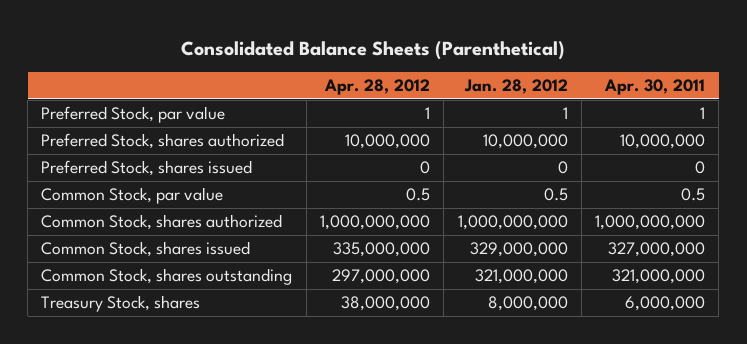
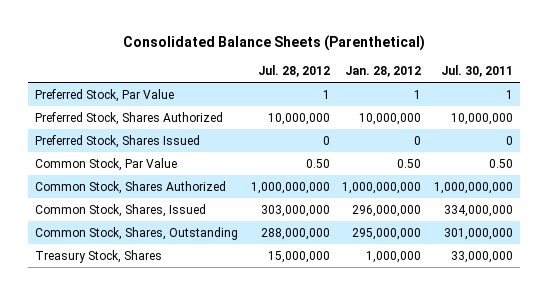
[323,78,430,95] Apr. 28, 2012 -> none
[604,78,706,95] Apr. 30, 2011 -> none
none -> [257,64,330,77] Jul. 28, 2012
none -> [441,64,514,77] Jul. 30, 2011
[41,106,226,124] Preferred Stock, par value -> [34,88,174,102] Preferred Stock, Par Value
[41,133,285,150] Preferred Stock, shares authorized -> [34,111,223,125] Preferred Stock, Shares Authorized
[41,160,253,177] Preferred Stock, shares issued -> [34,134,200,148] Preferred Stock, Shares Issued
[41,187,224,205] Common Stock, par value -> [34,157,177,171] Common Stock, Par Value
[543,188,568,202] 0.5 -> [397,158,422,168] 0.50
[41,214,283,231] Common Stock, shares authorized -> [34,180,226,194] Common Stock, Shares Authorized
[41,241,251,258] Common Stock, shares issued -> [34,203,206,217] Common Stock, Shares, Issued
[469,242,568,258] 329,000,000 -> [352,204,422,217] 296,000,000
[41,268,293,286] Common Stock, shares outstanding -> [34,226,238,240] Common Stock, Shares, Outstanding
[474,269,568,285] 321,000,000 -> [352,227,422,240] 295,000,000
[41,295,201,313] Treasury Stock, shares -> [34,249,162,263] Treasury Stock, Shares
[487,296,568,312] 8,000,000 -> [366,250,422,263] 1,000,000

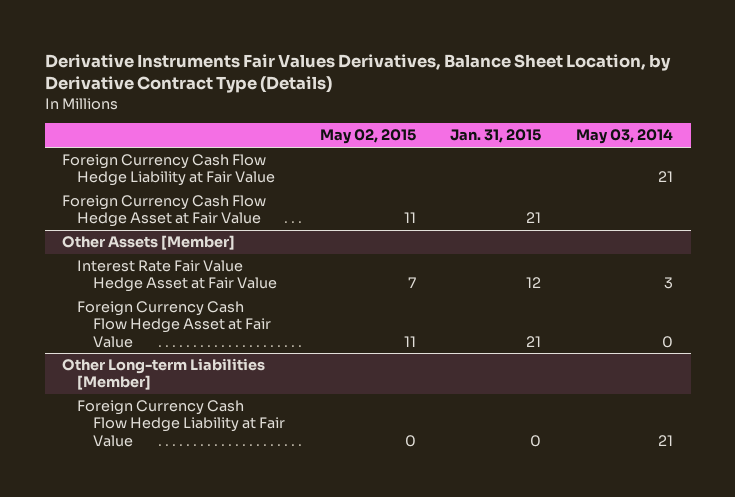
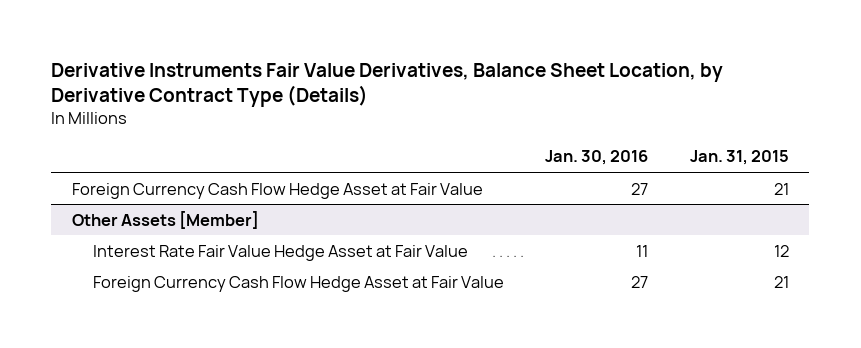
[44,53,671,94] Derivative Instruments Fair Values Derivatives, Balance Sheet Location, by Derivative Contract Type (Details) -> [51,62,724,108] Derivative Instruments Fair Value Derivatives, Balance Sheet Location, by Derivative Contract Type (Details)
[319,129,416,145] May 02, 2015 -> none
[576,129,674,145] May 03, 2014 -> none
none -> [545,150,649,166] Jan. 30, 2016
[61,154,276,187] Foreign Currency Cash Flow Hedge Liability at Fair Value -> none
[61,358,265,391] Other Long-term Liabilities [Member] -> none
[77,400,285,447] Foreign Currency Cash Flow Hedge Liability at Fair Value -> none

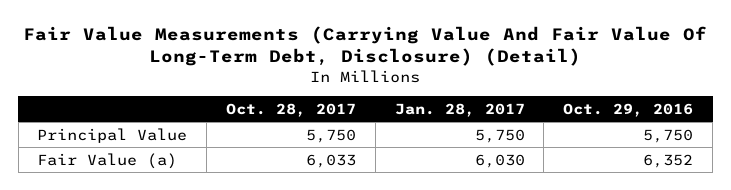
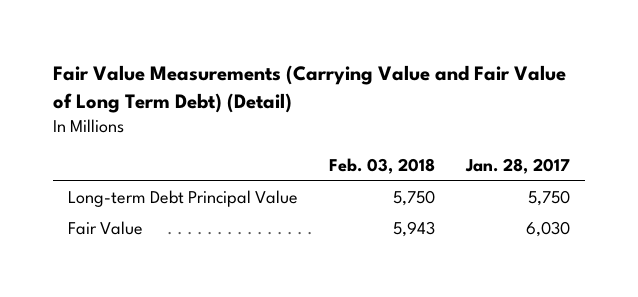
[23,26,708,67] Fair Value Measurements (Carrying Value And Fair Value Of Long-Term Debt, Disclosure) (Detail) -> [52,65,566,113] Fair Value Measurements (Carrying Value and Fair Value of Long Term Debt) (Detail)
[226,102,357,117] Oct. 28, 2017 -> none
[563,102,694,117] Oct. 29, 2016 -> none
none -> [328,158,435,175] Feb. 03, 2018
[37,127,188,143] Principal Value -> [68,190,299,208] Long-term Debt Principal Value
[37,152,178,169] Fair Value (a) -> [68,221,144,236] Fair Value

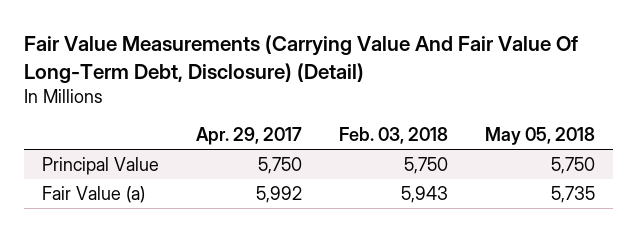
[52,65,566,113] Fair Value Measurements (Carrying Value and Fair Value of Long Term Debt) (Detail) -> [23,35,578,83] Fair Value Measurements (Carrying Value And Fair Value Of Long-Term Debt, Disclosure) (Detail)
[464,158,570,175] Jan. 28, 2017 -> none
none -> [195,127,302,146] Apr. 29, 2017
none -> [484,127,595,146] May 05, 2018
[68,190,299,208] Long-term Debt Principal Value -> [42,156,160,175] Principal Value
[68,221,144,236] Fair Value -> [42,185,146,203] Fair Value (a)

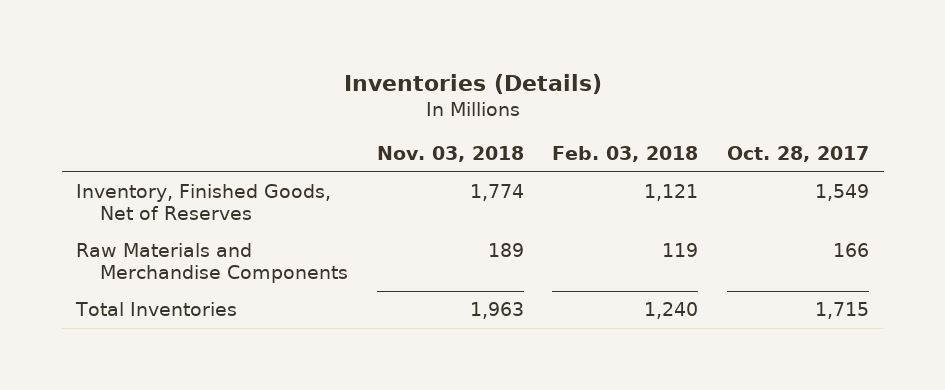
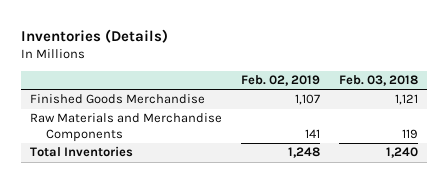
[376,146,524,163] Nov. 03, 2018 -> none
[727,146,870,163] Oct. 28, 2017 -> none
none -> [240,75,320,87] Feb. 02, 2019
[76,184,332,221] Inventory, Finished Goods, Net of Reserves -> [30,94,206,105] Finished Goods Merchandise

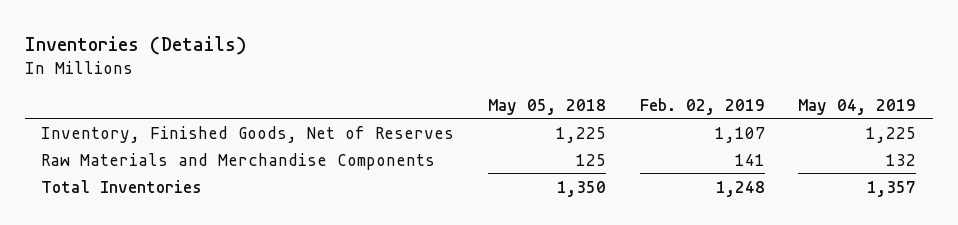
[338,75,418,87] Feb. 03, 2018 -> none
none -> [487,98,606,115] May 05, 2018
none -> [798,98,917,115] May 04, 2019
[30,94,206,105] Finished Goods Merchandise -> [41,125,455,143] Inventory, Finished Goods, Net of Reserves

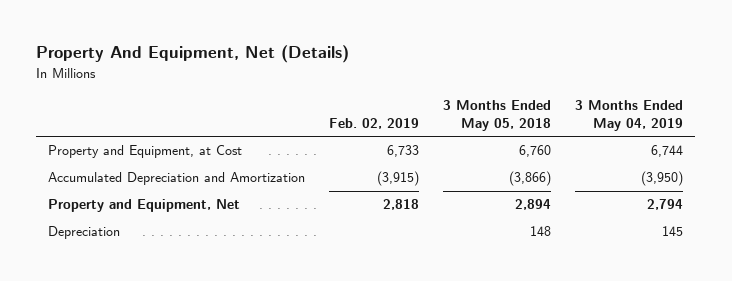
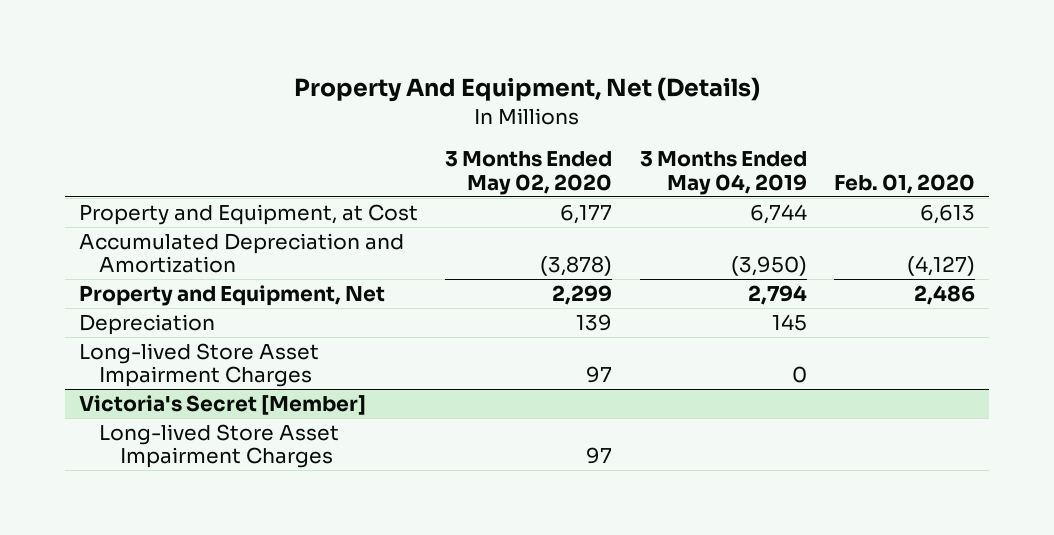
[329,117,420,129] Feb. 02, 2019 -> none
[443,100,552,131] 3 Months Ended May 05, 2018 -> none
none -> [445,151,613,195] 3 Months Ended May 02, 2020
none -> [834,173,976,194] Feb. 01, 2020
none -> [78,342,319,388] Long-lived Store Asset Impairment Charges
none -> [78,394,366,415] Victoria's Secret [Member]
none -> [99,423,340,469] Long-lived Store Asset Impairment Charges

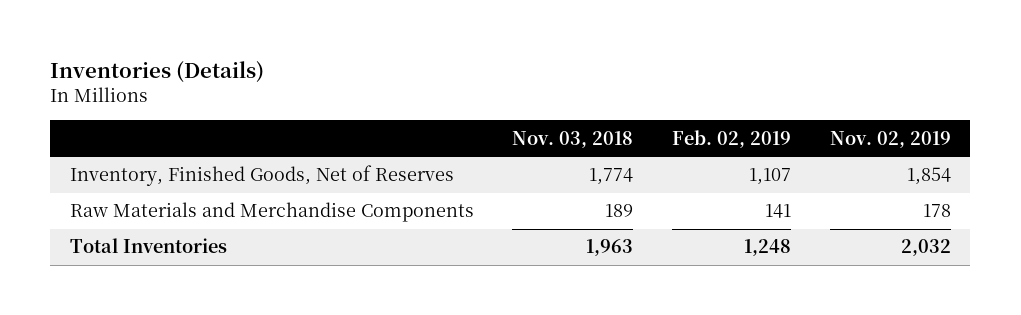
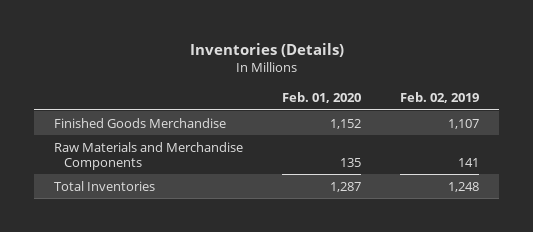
[512,130,634,148] Nov. 03, 2018 -> none
[830,130,952,148] Nov. 02, 2019 -> none
none -> [282,92,362,104] Feb. 01, 2020
[69,165,454,187] Inventory, Finished Goods, Net of Reserves -> [54,117,227,128] Finished Goods Merchandise

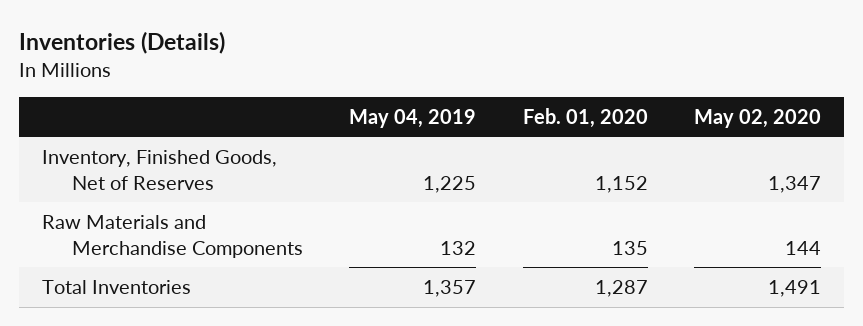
[400,92,480,104] Feb. 02, 2019 -> none
none -> [349,108,477,128] May 04, 2019
none -> [693,108,821,128] May 02, 2020
[54,117,227,128] Finished Goods Merchandise -> [41,150,277,190] Inventory, Finished Goods, Net of Reserves

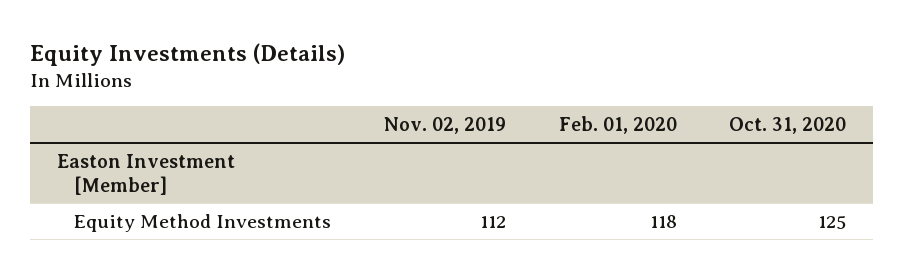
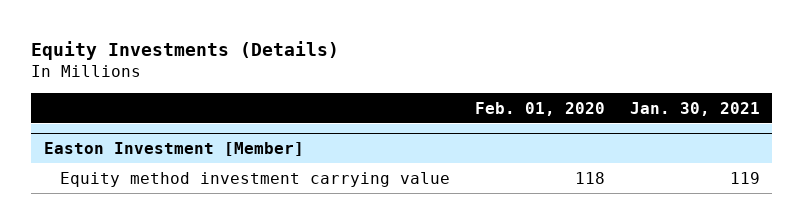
[383,117,506,135] Nov. 02, 2019 -> none
[729,117,847,135] Oct. 31, 2020 -> none
none -> [629,101,760,116] Jan. 30, 2021
[74,213,332,232] Equity Method Investments -> [60,171,451,187] Equity method investment carrying value

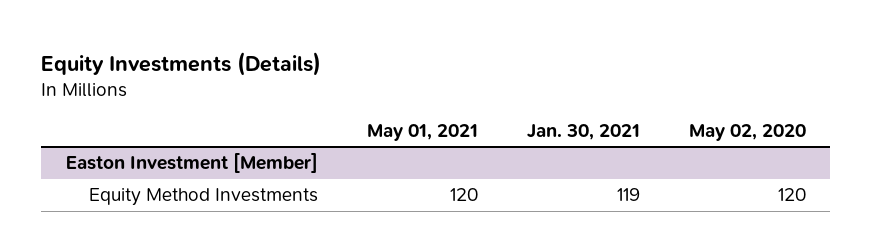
[475,101,606,116] Feb. 01, 2020 -> none
none -> [366,123,478,141] May 01, 2021
none -> [688,123,806,141] May 02, 2020
[60,171,451,187] Equity method investment carrying value -> [88,188,318,207] Equity Method Investments

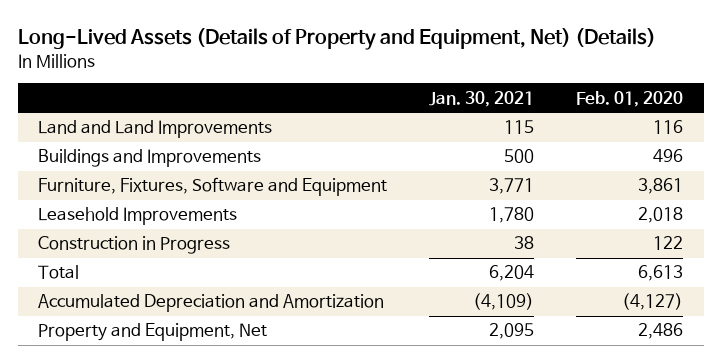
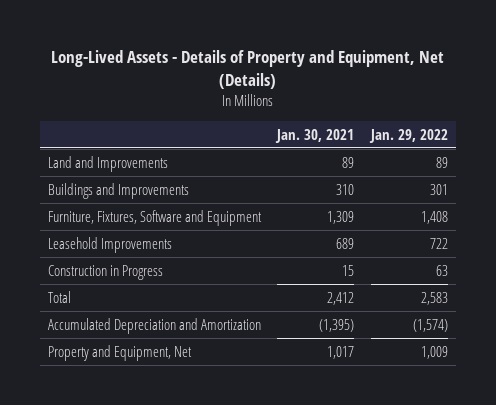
[17,27,656,50] Long-Lived Assets (Details of Property and Equipment, Net) (Details) -> [50,49,444,89] Long-Lived Assets - Details of Property and Equipment, Net (Details)
[576,90,684,107] Feb. 01, 2020 -> none
none -> [368,128,448,143] Jan. 29, 2022
[38,120,273,139] Land and Land Improvements -> [47,155,168,172] Land and Improvements
[504,120,535,135] 115 -> [342,156,355,168] 89
[504,149,535,164] 500 -> [336,183,355,195] 310
[489,178,535,195] 3,771 -> [327,210,355,224] 1,309
[489,207,535,224] 1,780 -> [336,237,355,249] 689
[514,236,535,250] 38 -> [342,264,355,276] 15
[489,265,535,282] 6,204 -> [327,291,355,305] 2,412
[473,293,535,311] (4,109) -> [319,318,355,332] (1,395)
[489,323,535,340] 2,095 -> [327,345,355,359] 1,017

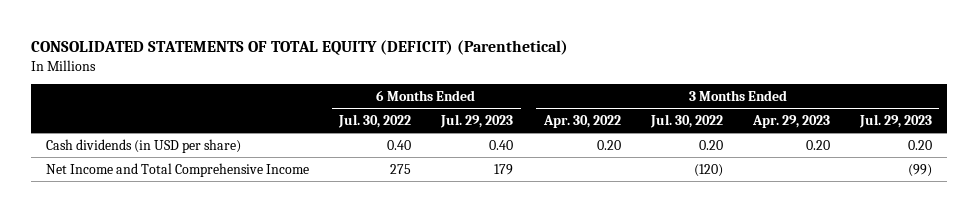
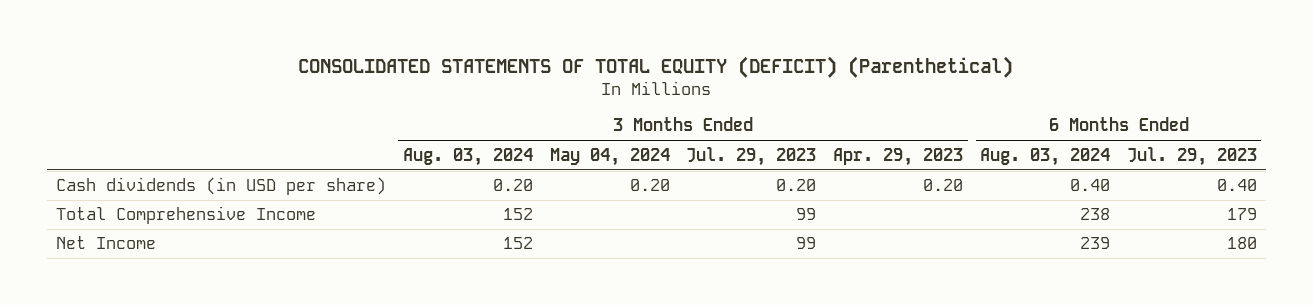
[338,114,412,129] Jul. 30, 2022 -> none
[542,115,621,129] Apr. 30, 2022 -> none
[649,114,723,129] Jul. 30, 2022 -> none
none -> [402,147,533,166] Aug. 03, 2024
none -> [549,147,670,166] May 04, 2024
none -> [980,147,1111,166] Aug. 03, 2024
[46,162,310,177] Net Income and Total Comprehensive Income -> [55,206,316,225] Total Comprehensive Income
[907,163,932,177] (99) -> [796,208,817,221] 99
none -> [55,236,156,250] Net Income

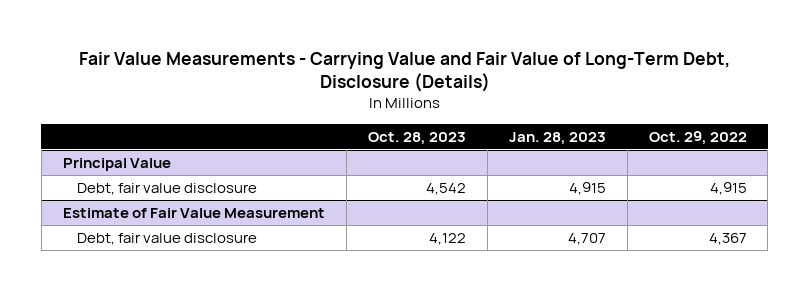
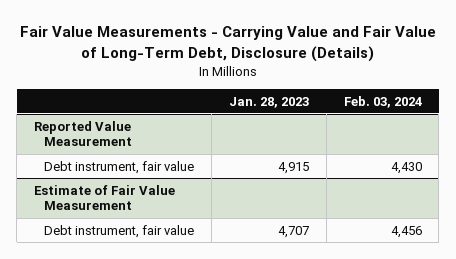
[367,131,466,145] Oct. 28, 2023 -> none
[648,130,747,145] Oct. 29, 2022 -> none
none -> [343,95,422,108] Feb. 03, 2024
[62,158,171,172] Principal Value -> [33,120,133,147] Reported Value Measurement
[76,183,257,196] Debt, fair value disclosure -> [44,160,195,174] Debt instrument, fair value
[76,233,257,246] Debt, fair value disclosure -> [44,224,195,238] Debt instrument, fair value

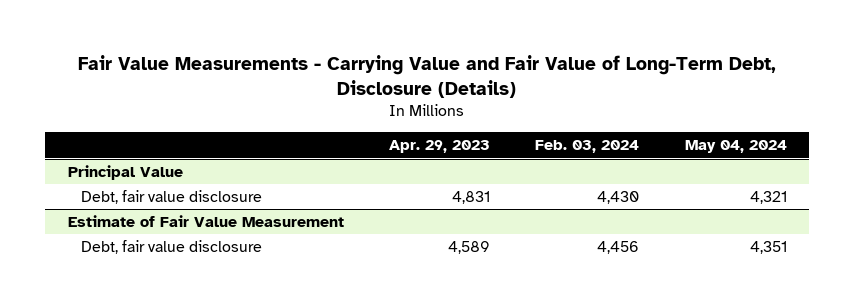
[229,96,310,108] Jan. 28, 2023 -> none
none -> [388,140,490,154] Apr. 29, 2023
none -> [684,140,787,154] May 04, 2024
[33,120,133,147] Reported Value Measurement -> [67,165,183,181] Principal Value
[44,160,195,174] Debt instrument, fair value -> [81,190,263,205] Debt, fair value disclosure
[44,224,195,238] Debt instrument, fair value -> [81,240,263,255] Debt, fair value disclosure

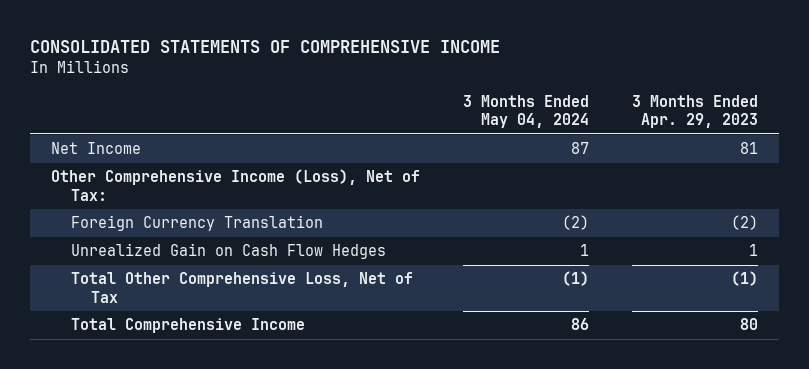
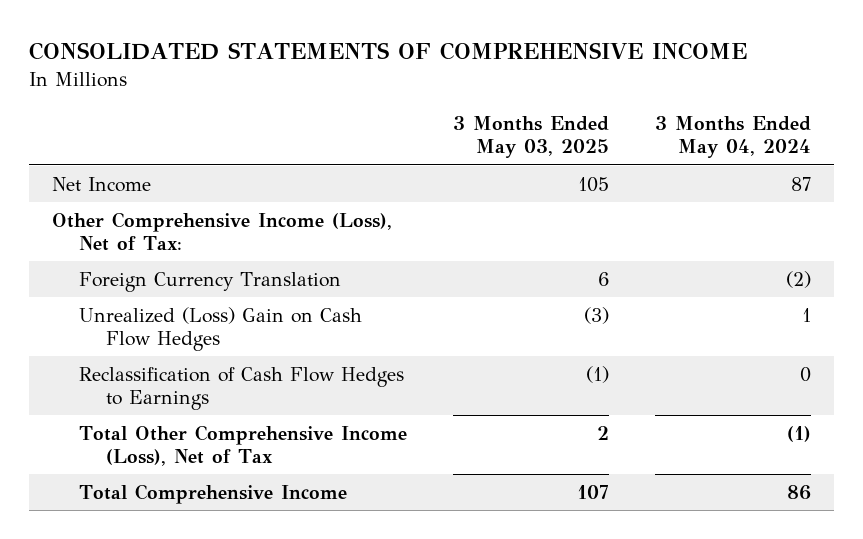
[631,94,758,129] 3 Months Ended Apr. 29, 2023 -> none
none -> [452,115,609,159] 3 Months Ended May 03, 2025
[70,243,386,260] Unrealized Gain on Cash Flow Hedges -> [78,306,362,352] Unrealized (Loss) Gain on Cash Flow Hedges
none -> [78,366,404,411] Reclassification of Cash Flow Hedges to Earnings
[70,272,413,303] Total Other Comprehensive Loss, Net of Tax -> [78,424,407,467] Total Other Comprehensive Income (Loss), Net of Tax

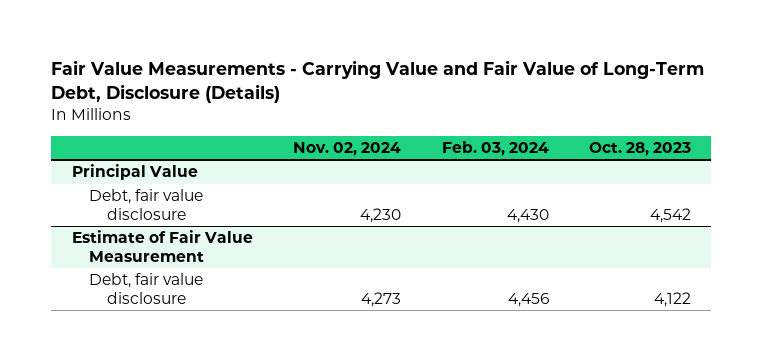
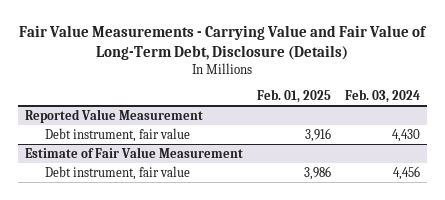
[293,141,402,156] Nov. 02, 2024 -> none
[589,141,692,156] Oct. 28, 2023 -> none
none -> [256,89,331,104] Feb. 01, 2025
[71,164,198,181] Principal Value -> [24,108,203,123] Reported Value Measurement
[89,189,204,220] Debt, fair value disclosure -> [44,127,190,142] Debt instrument, fair value
[89,273,204,304] Debt, fair value disclosure -> [44,165,190,180] Debt instrument, fair value

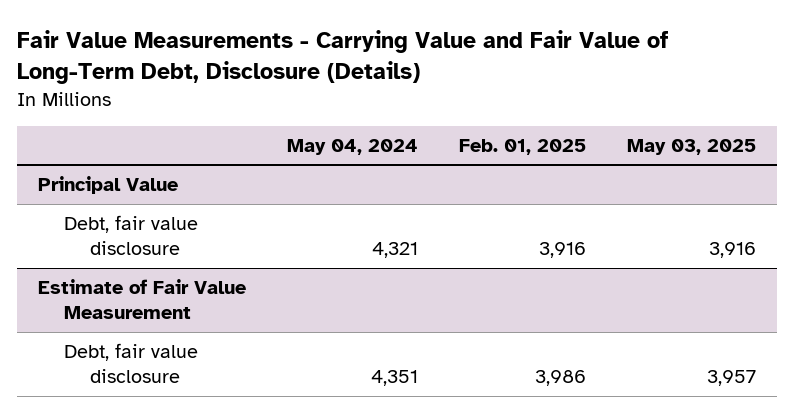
[344,89,420,104] Feb. 03, 2024 -> none
none -> [286,138,418,155] May 04, 2024
none -> [627,138,757,155] May 03, 2025
[24,108,203,123] Reported Value Measurement -> [37,176,178,195] Principal Value
[44,127,190,142] Debt instrument, fair value -> [63,215,198,256] Debt, fair value disclosure
[44,165,190,180] Debt instrument, fair value -> [63,343,198,384] Debt, fair value disclosure

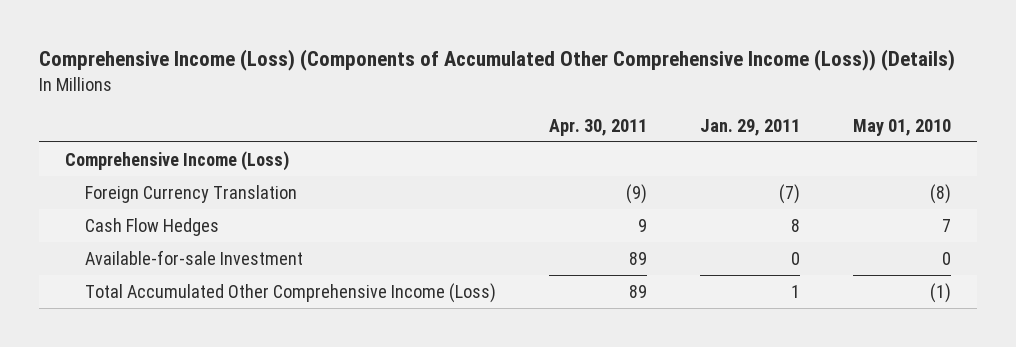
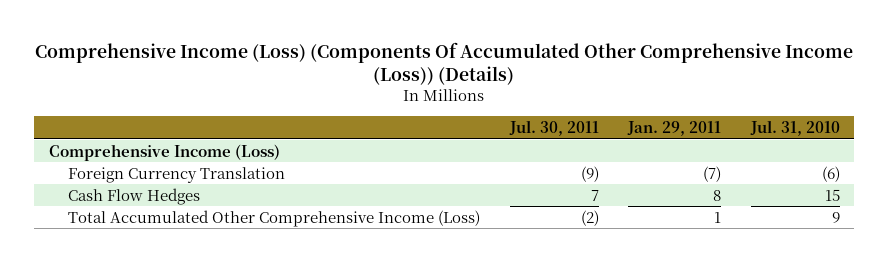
[38,49,955,72] Comprehensive Income (Loss) (Components of Accumulated Other Comprehensive Income (Loss)) (Details) -> [35,41,854,85] Comprehensive Income (Loss) (Components Of Accumulated Other Comprehensive Income (Loss)) (Details)
[549,118,648,136] Apr. 30, 2011 -> none
[852,118,951,136] May 01, 2010 -> none
none -> [508,119,599,136] Jul. 30, 2011
none -> [749,119,840,136] Jul. 31, 2010
[85,250,304,266] Available-for-sale Investment -> none

